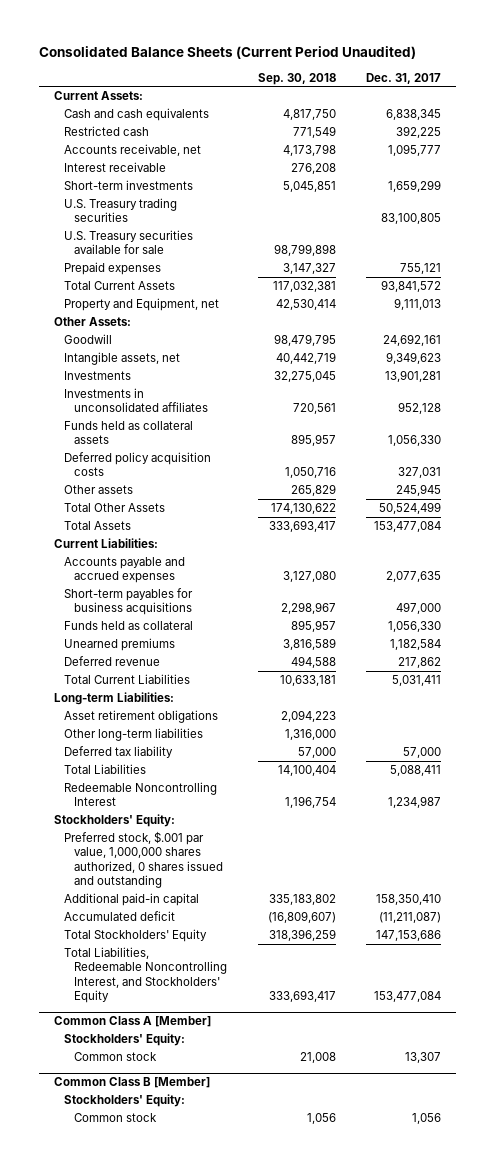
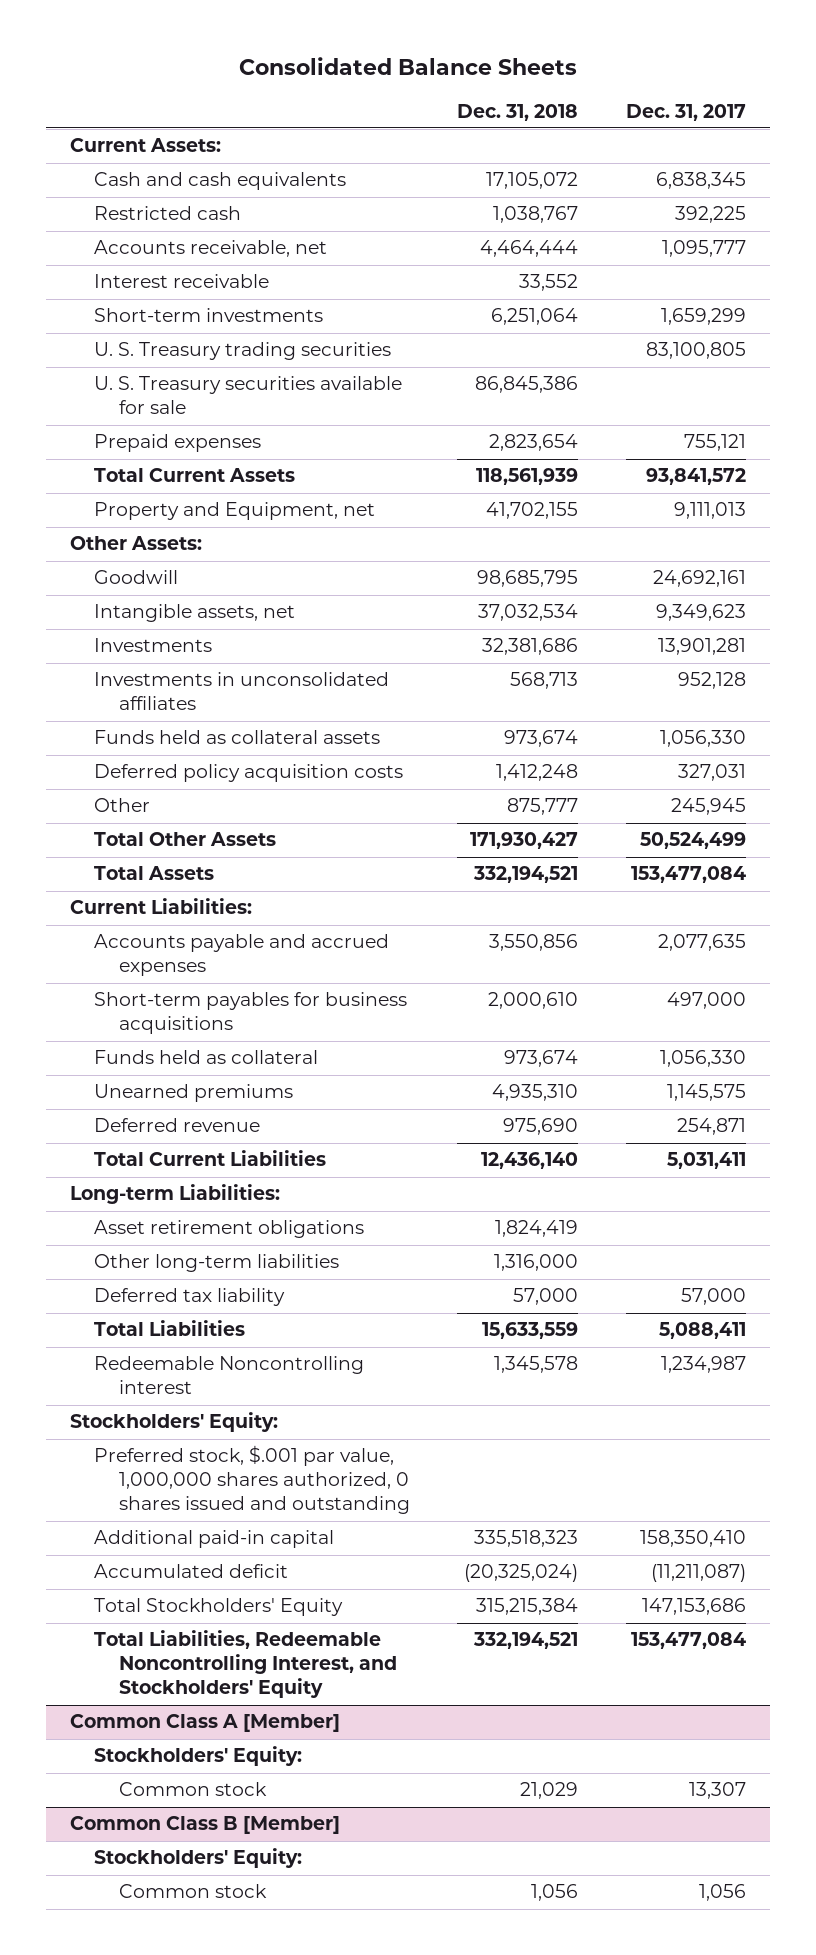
[39,46,417,60] Consolidated Balance Sheets (Current Period Unaudited) -> [238,57,577,76] Consolidated Balance Sheets
[257,72,336,85] Sep. 30, 2018 -> none
none -> [457,103,579,121] Dec. 31, 2018
[64,197,178,223] U.S. Treasury trading securities -> [94,342,392,361] U. S. Treasury trading securities
[64,229,194,255] U.S. Treasury securities available for sale -> [94,376,403,415] U. S. Treasury securities available for sale
[64,484,134,494] Other assets -> [94,798,151,813] Other
[389,638,441,650] 1,182,584 -> [667,1084,747,1102] 1,145,575
[397,656,441,668] 217,862 -> [677,1118,747,1136] 254,871
[64,781,218,807] Redeemable Noncontrolling Interest -> [94,1356,365,1395] Redeemable Noncontrolling interest

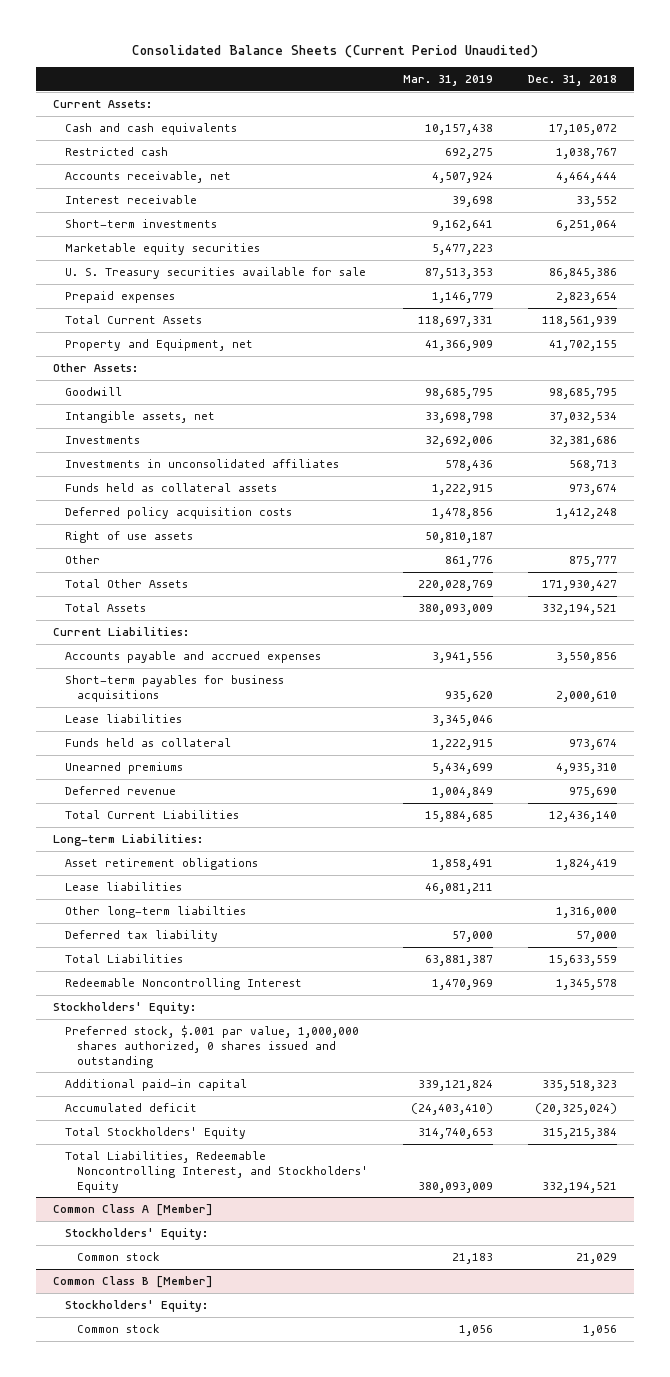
[238,57,577,76] Consolidated Balance Sheets -> [131,44,538,58] Consolidated Balance Sheets (Current Period Unaudited)
[626,103,747,121] Dec. 31, 2017 -> none
none -> [402,75,493,87] Mar. 31, 2019
[94,342,392,361] U. S. Treasury trading securities -> none
none -> [65,243,261,256] Marketable equity securities
none -> [65,531,194,544] Right of use assets
none -> [65,714,183,724] Lease liabilities
none -> [65,882,183,892] Lease liabilities
[94,1254,340,1273] Other long-term liabilities -> [65,906,247,919] Other long-term liabilties
[94,1356,365,1395] Redeemable Noncontrolling interest -> [65,978,303,991] Redeemable Noncontrolling Interest

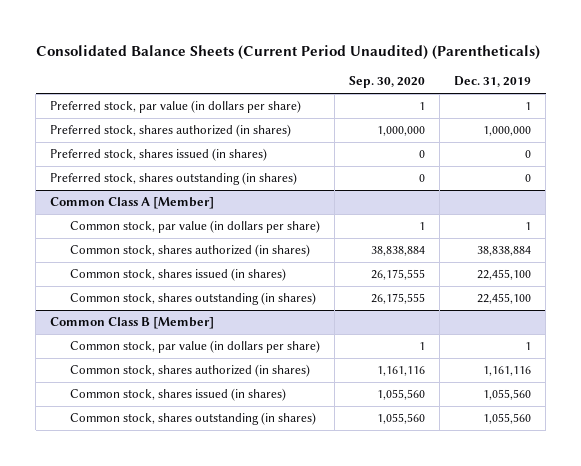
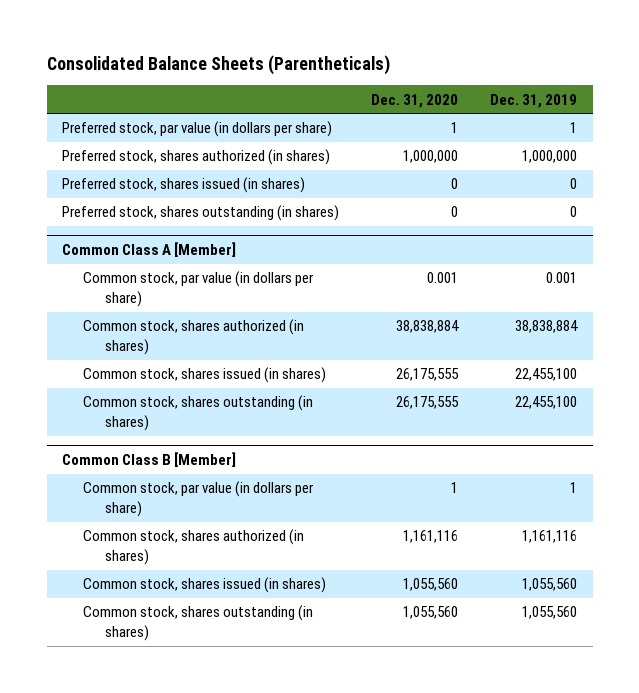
[35,44,540,60] Consolidated Balance Sheets (Current Period Unaudited) (Parentheticals) -> [46,55,390,76] Consolidated Balance Sheets (Parentheticals)
[349,76,426,89] Sep. 30, 2020 -> none
none -> [371,93,459,108] Dec. 31, 2020
[525,222,532,231] 1 -> [545,272,577,284] 0.001

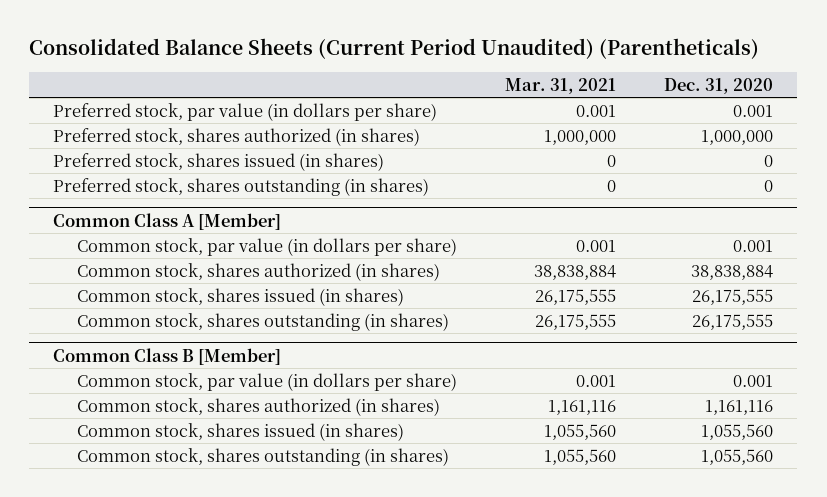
[46,55,390,76] Consolidated Balance Sheets (Parentheticals) -> [29,38,760,60] Consolidated Balance Sheets (Current Period Unaudited) (Parentheticals)
[489,93,577,108] Dec. 31, 2019 -> none
none -> [504,77,616,94] Mar. 31, 2021
[451,122,459,134] 1 -> [733,104,774,117] 0.001
[451,482,459,494] 1 -> [733,374,774,387] 0.001

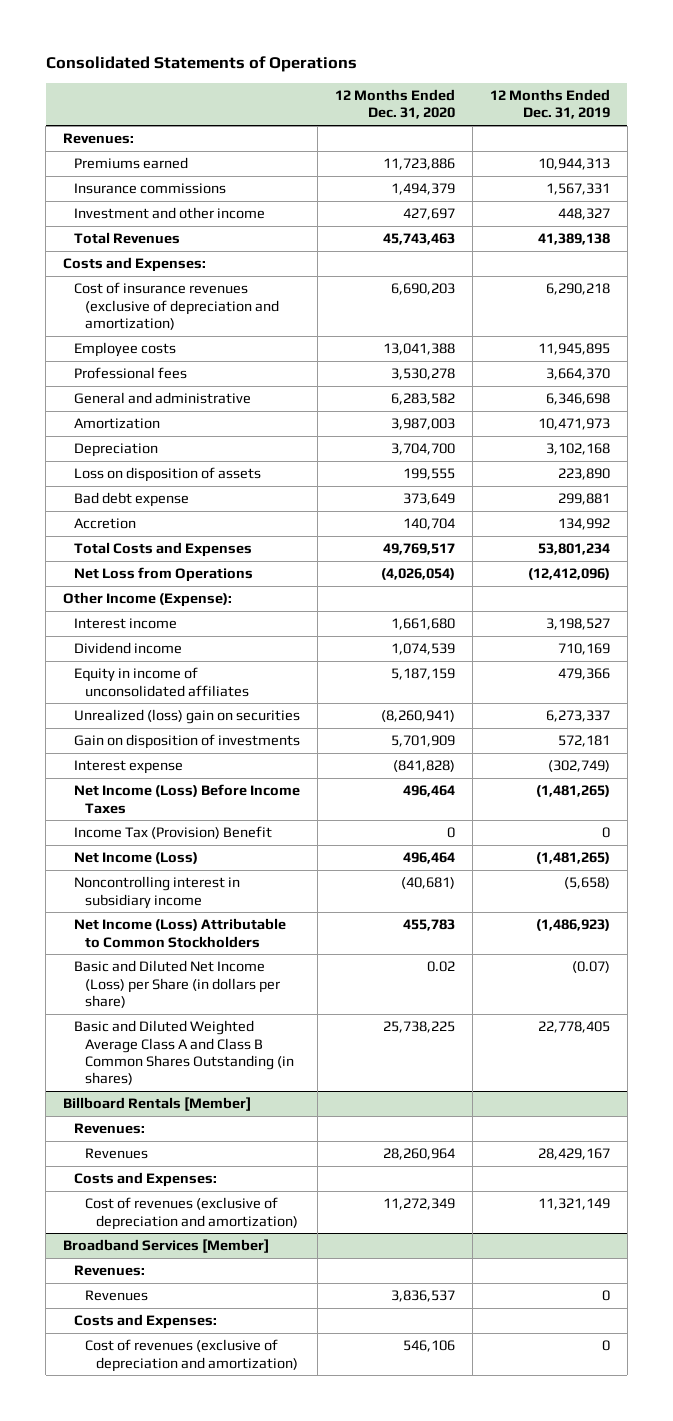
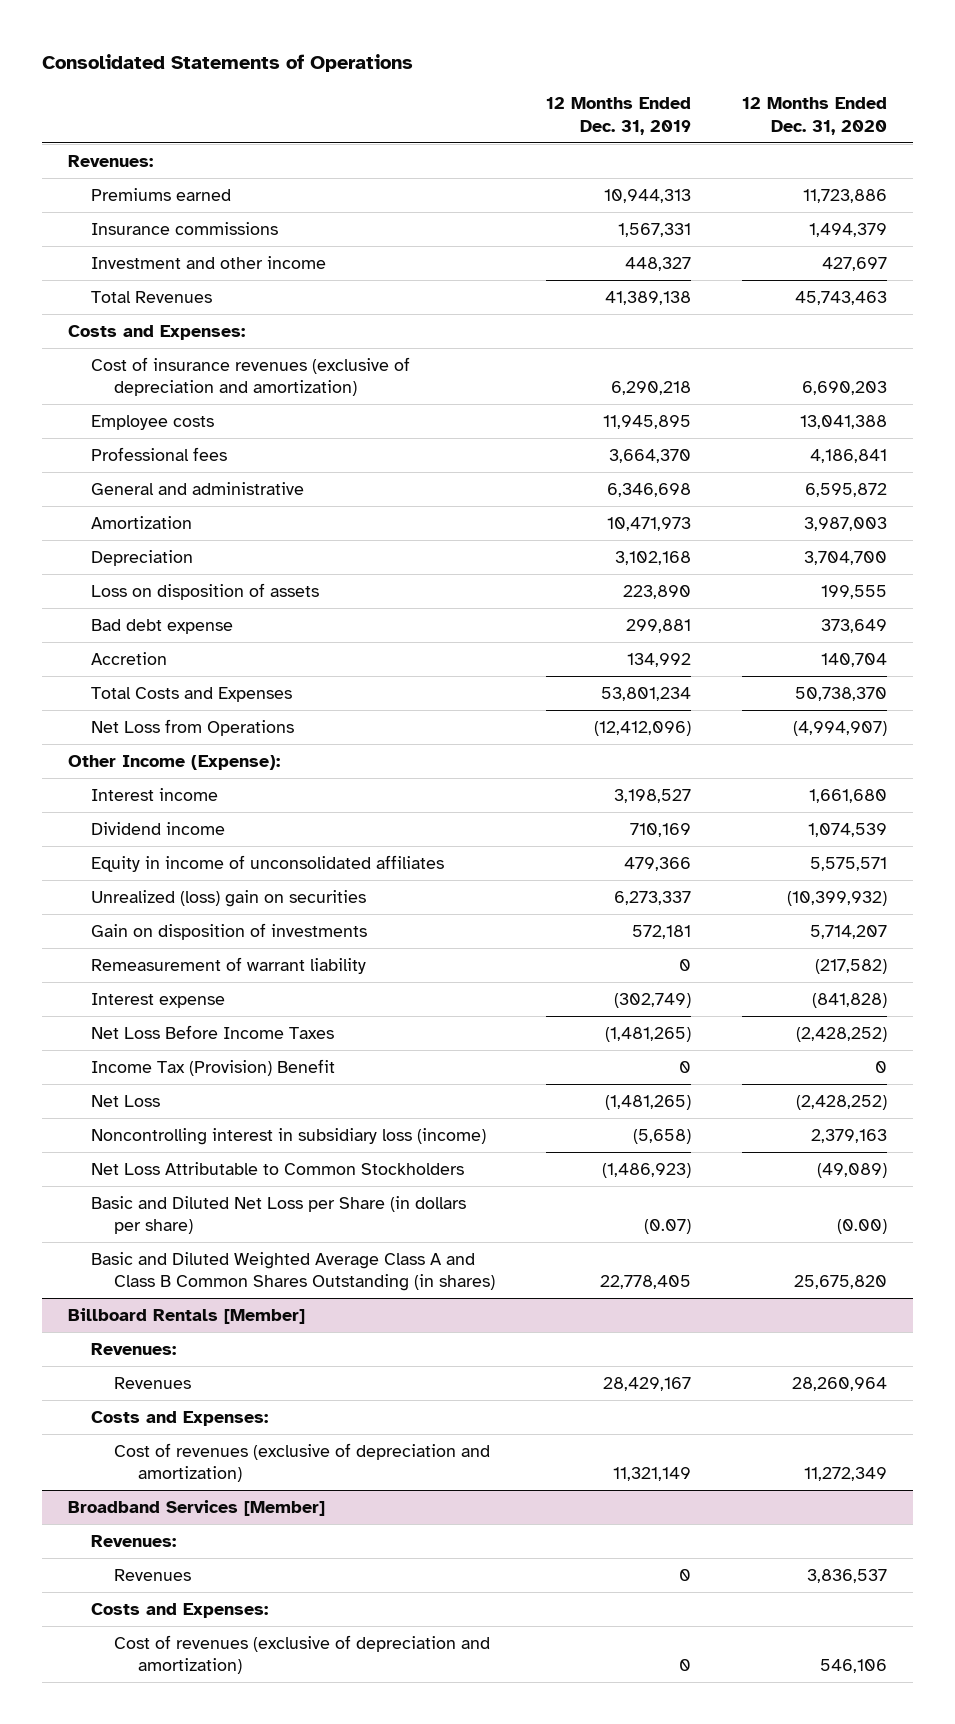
[391,368,456,381] 3,530,278 -> [810,448,888,463] 4,186,841
[391,393,456,406] 6,283,582 -> [805,482,888,497] 6,595,872
[383,543,456,556] 49,769,517 -> [795,686,888,701] 50,738,370
[381,568,456,581] (4,026,054) -> [793,720,888,736] (4,994,907)
[391,668,456,681] 5,187,159 -> [810,856,888,871] 5,575,571
[381,710,456,723] (8,260,941) -> [787,890,888,906] (10,399,932)
[391,735,456,748] 5,701,909 -> [810,924,888,939] 5,714,207
none -> [91,956,367,974] Remeasurement of warrant liability
[74,784,301,814] Net Income (Loss) Before Income Taxes -> [91,1024,335,1039] Net Loss Before Income Taxes
[403,785,456,798] 496,464 -> [796,1026,888,1042] (2,428,252)
[74,852,199,865] Net Income (Loss) -> [91,1094,161,1107] Net Loss
[403,852,456,865] 496,464 -> [796,1094,888,1110] (2,428,252)
[74,876,241,909] Noncontrolling interest in subsidiary income -> [91,1127,487,1145] Noncontrolling interest in subsidiary loss (income)
[401,877,456,890] (40,681) -> [811,1128,888,1143] 2,379,163
[74,918,287,948] Net Income (Loss) Attributable to Common Stockholders -> [91,1161,465,1175] Net Loss Attributable to Common Stockholders
[403,919,456,932] 455,783 -> [817,1162,888,1178] (49,089)
[74,960,281,1008] Basic and Diluted Net Income (Loss) per Share (in dollars per share) -> [91,1195,467,1235] Basic and Diluted Net Loss per Share (in dollars per share)
[427,961,456,973] 0.02 -> [837,1219,888,1235] (0.00)
[383,1021,456,1034] 25,738,225 -> [794,1275,888,1290] 25,675,820

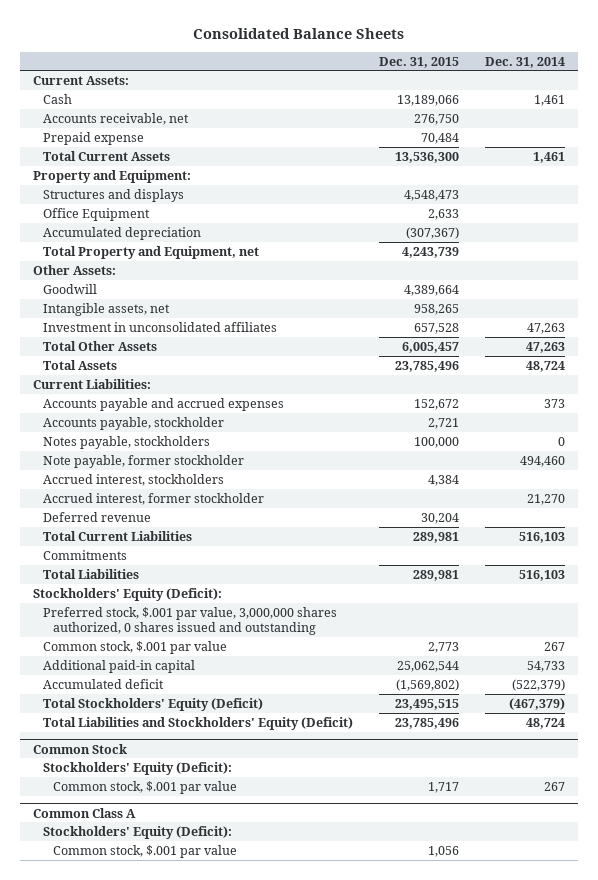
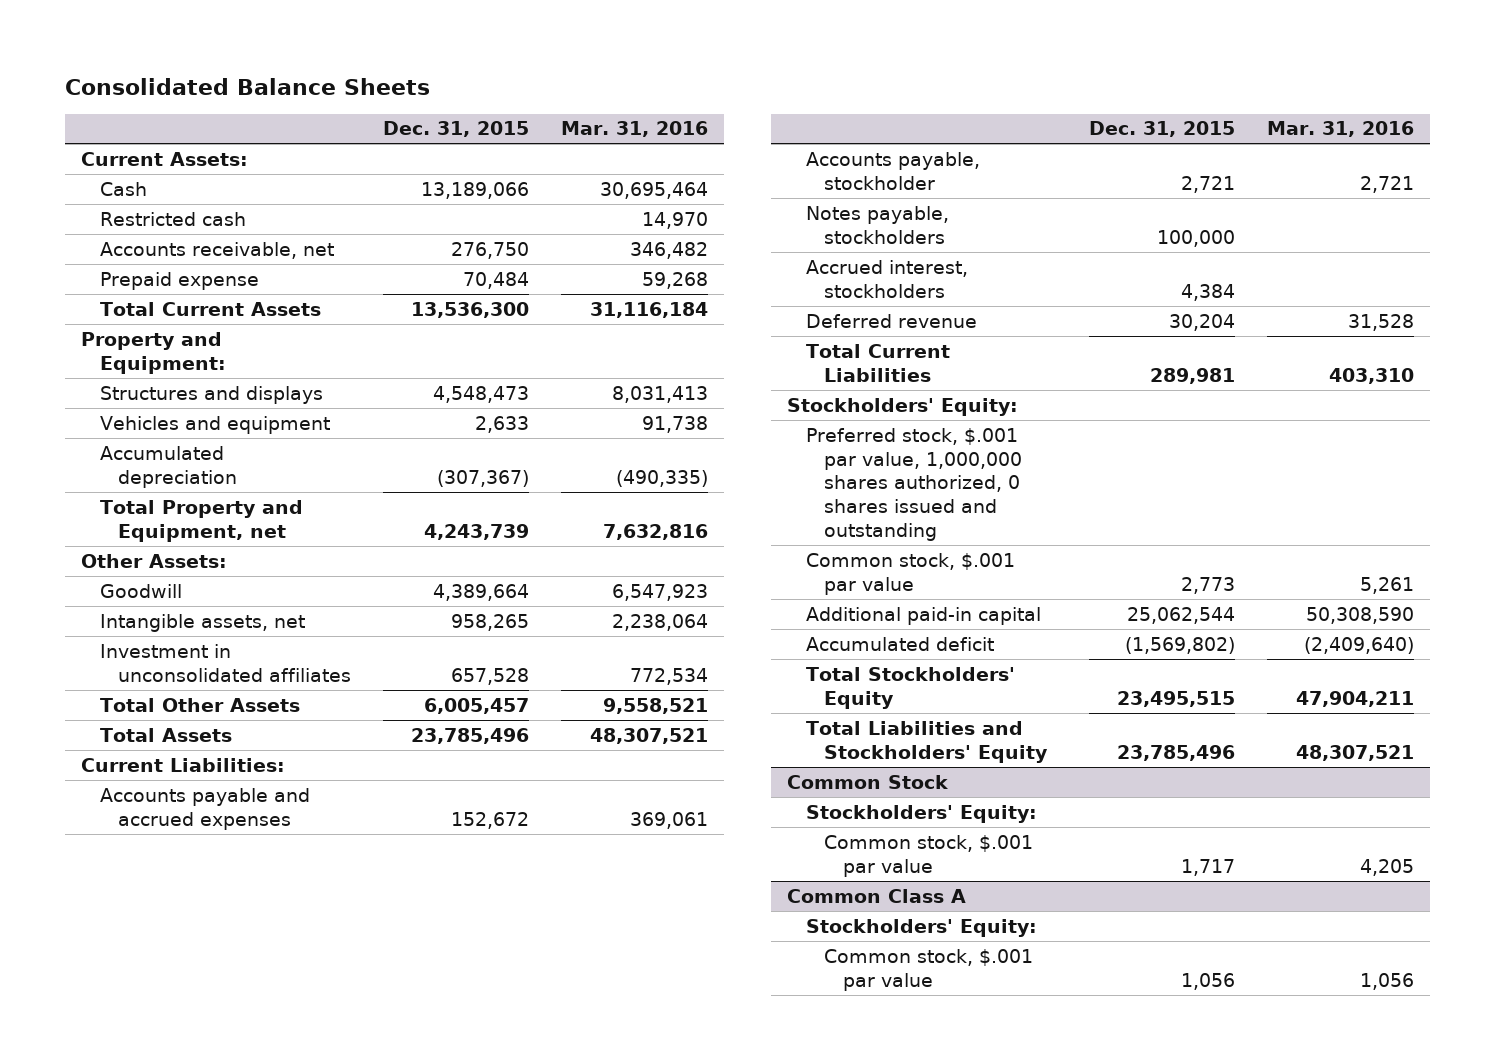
[485,56,566,68] Dec. 31, 2014 -> none
none -> [560,121,708,138] Mar. 31, 2016
none -> [99,211,246,226] Restricted cash
[42,207,150,221] Office Equipment -> [99,415,330,434] Vehicles and equipment
[42,454,244,468] Note payable, former stockholder -> none
[42,492,264,505] Accrued interest, former stockholder -> none
[42,549,127,560] Commitments -> none
[42,568,139,579] Total Liabilities -> none
[32,587,222,601] Stockholders' Equity (Deficit): -> [787,397,1019,416] Stockholders' Equity:
[42,606,337,636] Preferred stock, $.001 par value, 3,000,000 shares authorized, 0 shares issued and outstanding -> [805,427,1023,541] Preferred stock, $.001 par value, 1,000,000 shares authorized, 0 shares issued and outstanding
[42,697,263,711] Total Stockholders' Equity (Deficit) -> [805,666,1015,709] Total Stockholders' Equity
[42,716,353,730] Total Liabilities and Stockholders' Equity (Deficit) -> [805,720,1049,763] Total Liabilities and Stockholders' Equity
[42,761,232,775] Stockholders' Equity (Deficit): -> [805,804,1037,823] Stockholders' Equity:
[42,825,232,839] Stockholders' Equity (Deficit): -> [805,918,1037,937] Stockholders' Equity:

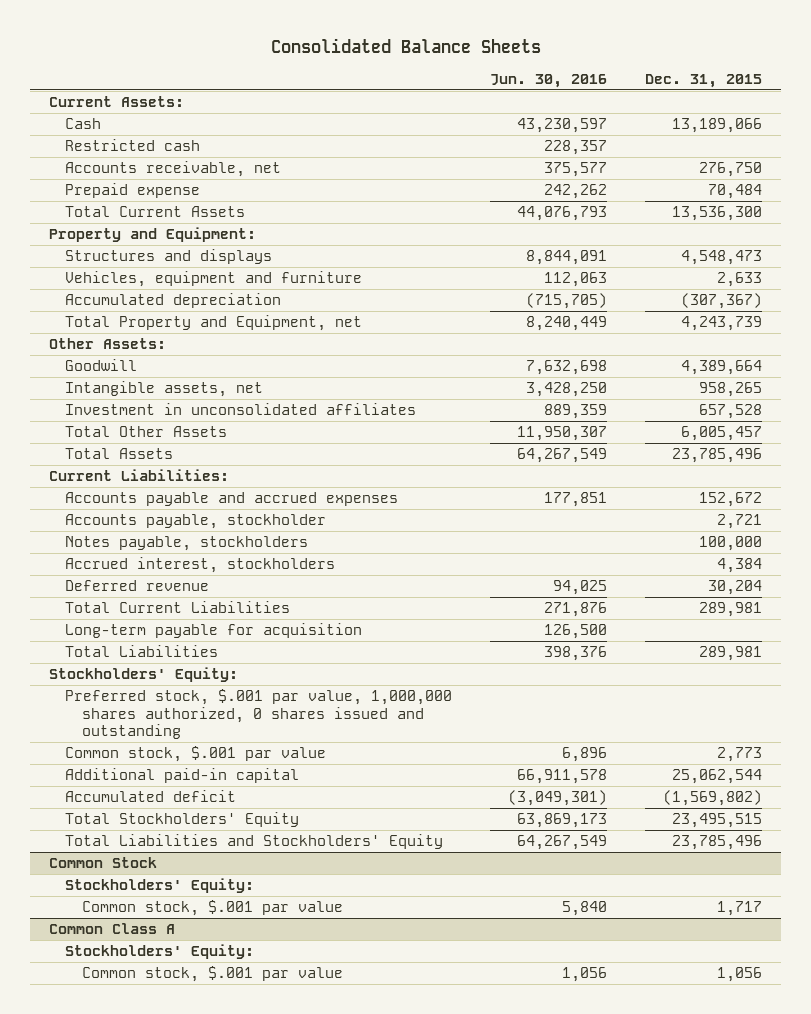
[560,121,708,138] Mar. 31, 2016 -> none
none -> [490,73,608,88] Jun. 30, 2016
[99,415,330,434] Vehicles and equipment -> [65,271,363,288] Vehicles, equipment and furniture
none -> [65,623,363,639] Long-term payable for acquisition
none -> [65,645,219,658] Total Liabilities

